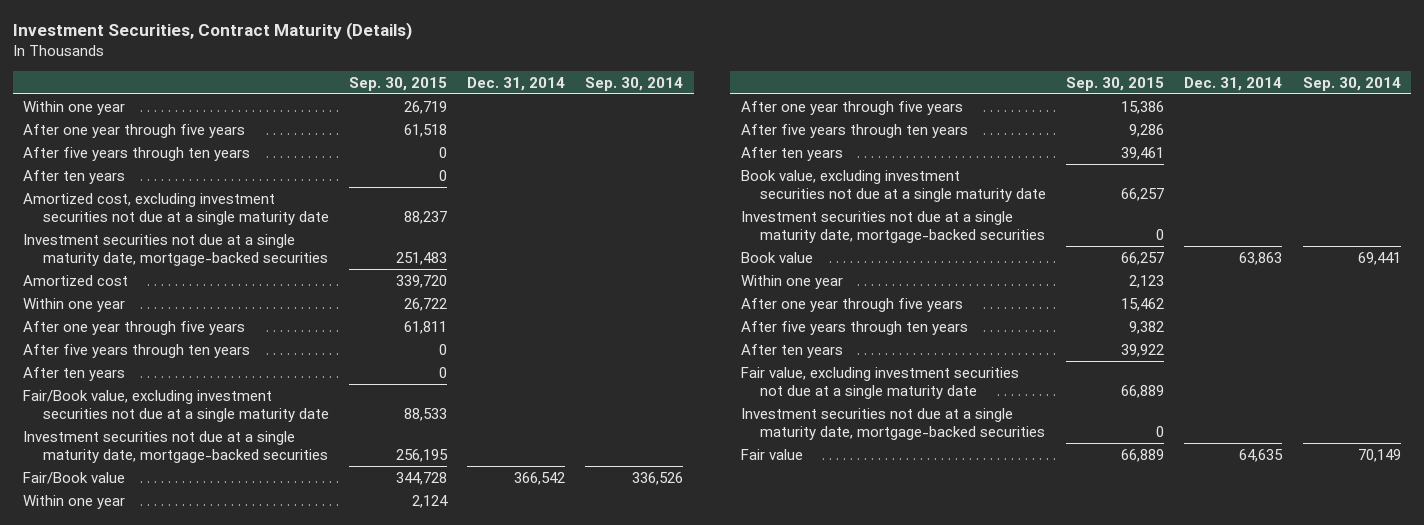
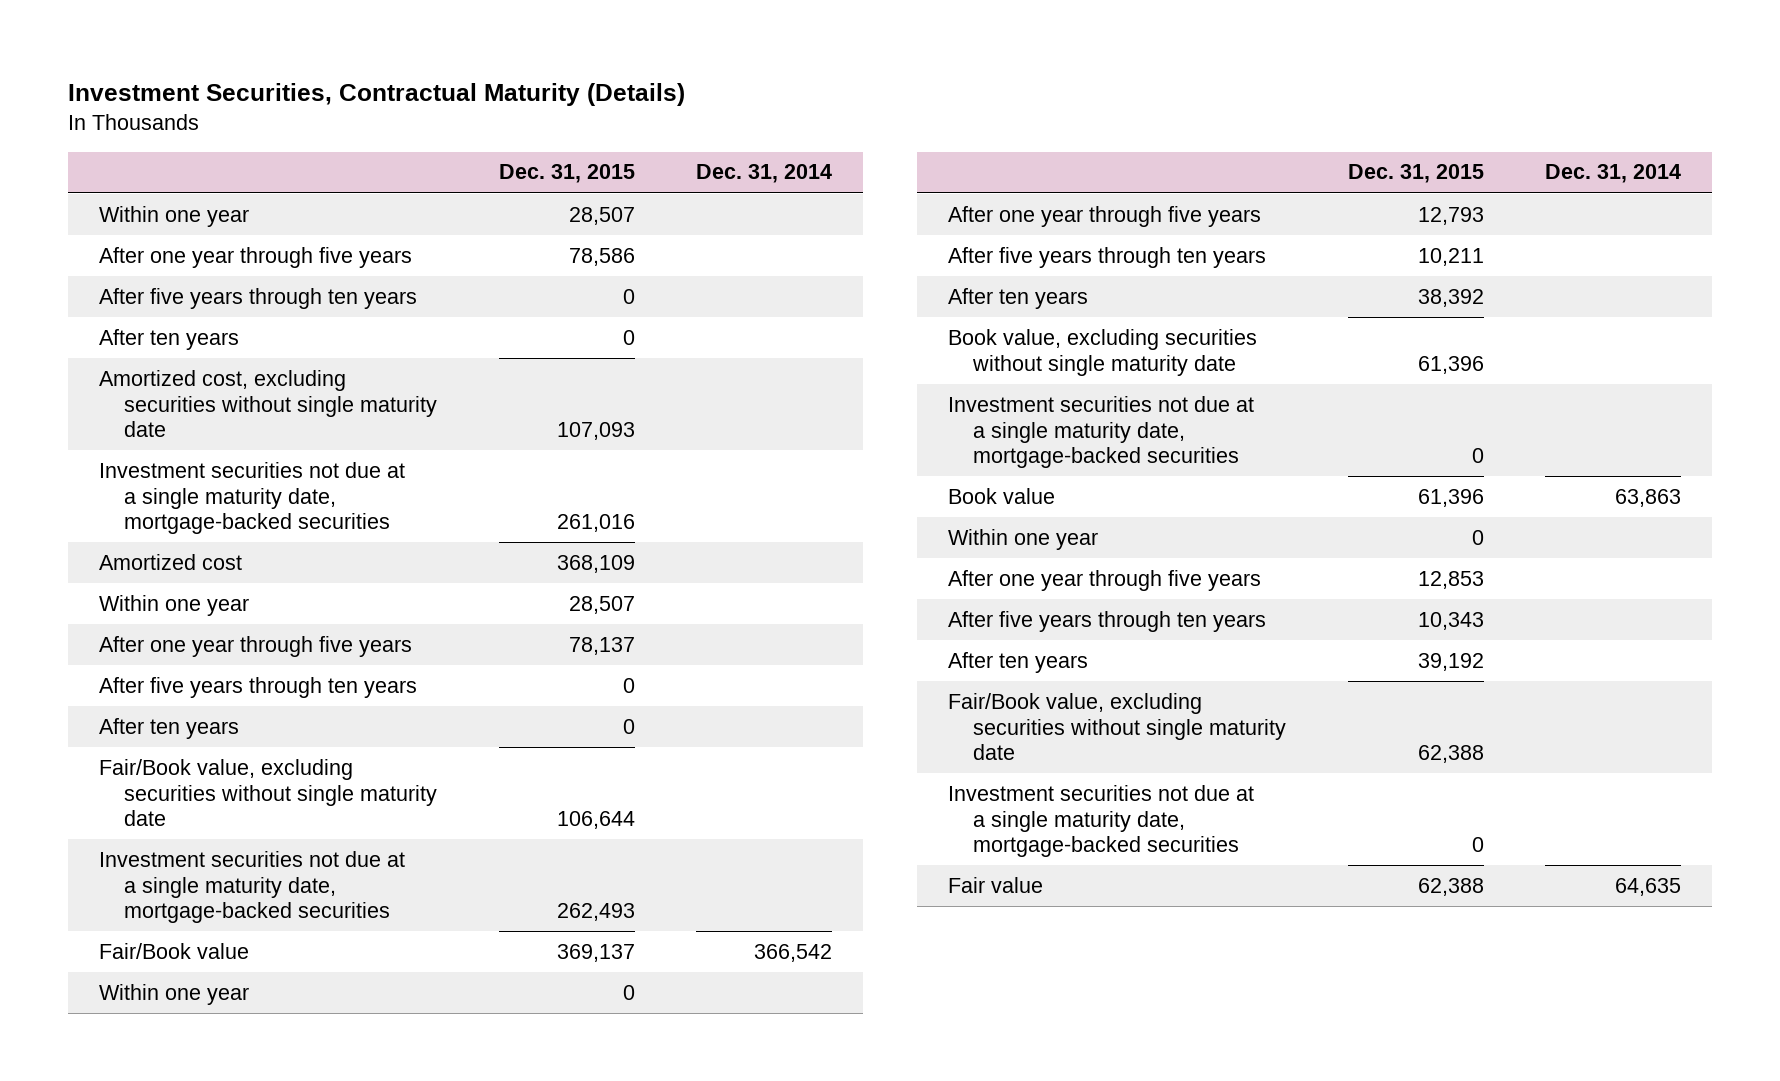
[13,22,413,41] Investment Securities, Contract Maturity (Details) -> [68,83,686,107] Investment Securities, Contractual Maturity (Details)
[349,76,448,91] Sep. 30, 2015 -> none
[585,76,684,91] Sep. 30, 2014 -> none
none -> [498,164,635,184] Dec. 31, 2015
[23,192,329,225] Amortized cost, excluding investment securities not due at a single maturity date -> [98,369,438,438] Amortized cost, excluding securities without single maturity date
[23,389,329,422] Fair/Book value, excluding investment securities not due at a single maturity date -> [98,758,438,827] Fair/Book value, excluding securities without single maturity date
[740,169,1047,202] Book value, excluding investment securities not due at a single maturity date -> [947,328,1257,376] Book value, excluding securities without single maturity date
[740,366,1019,399] Fair value, excluding investment securities not due at a single maturity date -> [947,692,1287,761] Fair/Book value, excluding securities without single maturity date

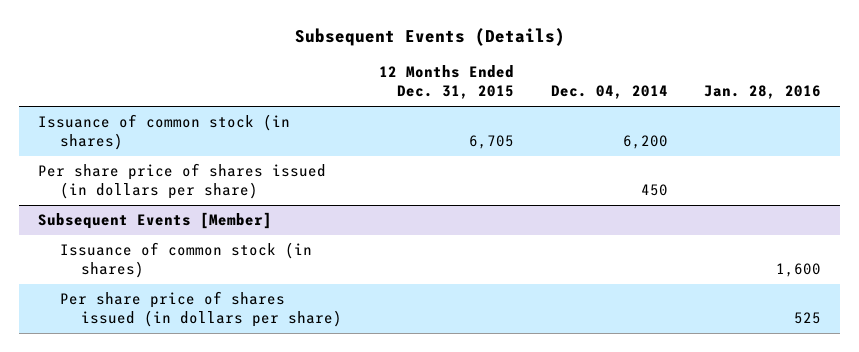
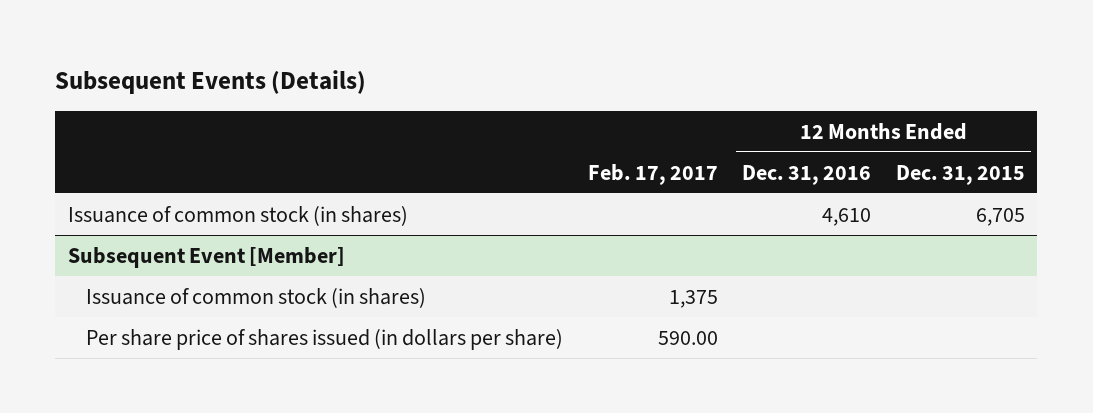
[550,85,668,100] Dec. 04, 2014 -> none
[704,85,822,100] Jan. 28, 2016 -> none
none -> [587,163,718,185] Feb. 17, 2017
none -> [742,164,872,185] Dec. 31, 2016
[37,163,326,199] Per share price of shares issued (in dollars per share) -> none
[37,212,272,230] Subsequent Events [Member] -> [67,246,345,268] Subsequent Event [Member]

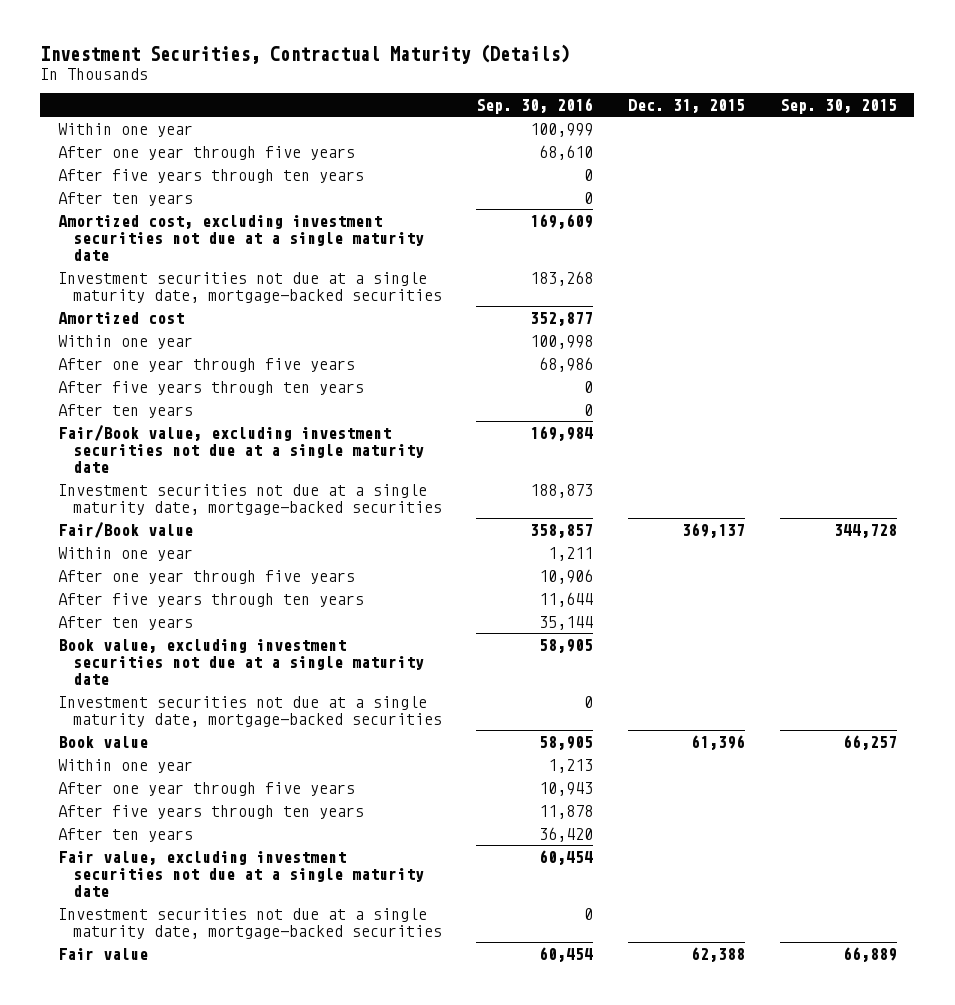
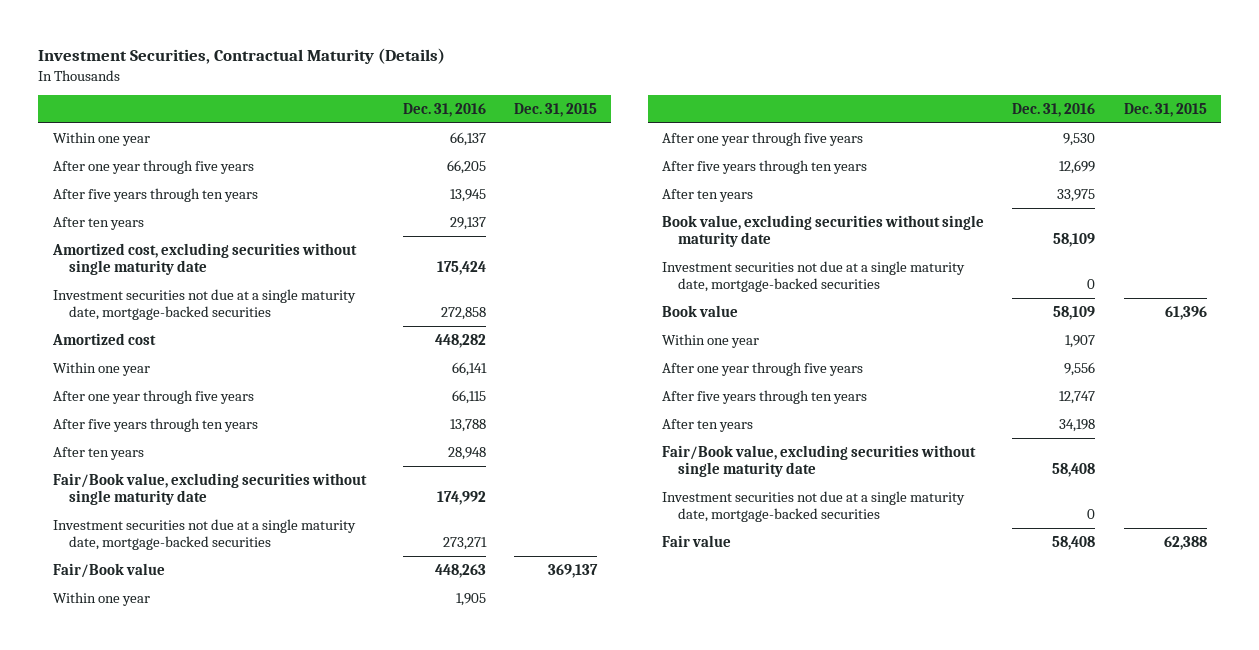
[476,98,594,115] Sep. 30, 2016 -> none
[779,99,897,115] Sep. 30, 2015 -> none
none -> [402,102,486,117] Dec. 31, 2016
[57,214,424,262] Amortized cost, excluding investment securities not due at a single maturity date -> [51,242,357,276] Amortized cost, excluding securities without single maturity date
[57,424,424,474] Fair/Book value, excluding investment securities not due at a single maturity date -> [52,472,367,506] Fair/Book value, excluding securities without single maturity date
[57,638,424,686] Book value, excluding investment securities not due at a single maturity date -> [661,214,984,248] Book value, excluding securities without single maturity date
[57,850,424,898] Fair value, excluding investment securities not due at a single maturity date -> [661,444,976,478] Fair/Book value, excluding securities without single maturity date

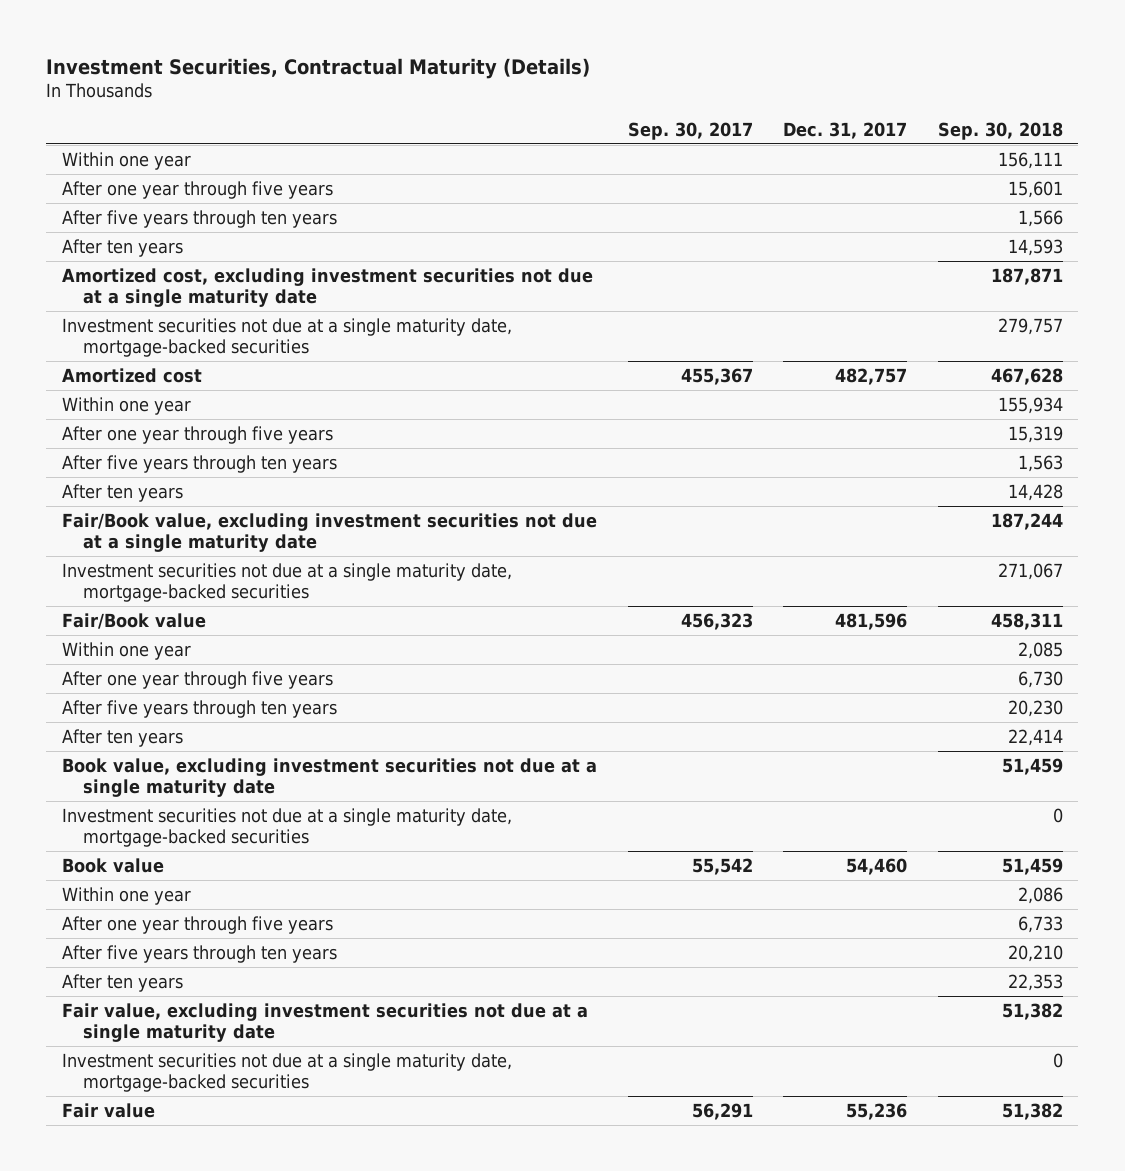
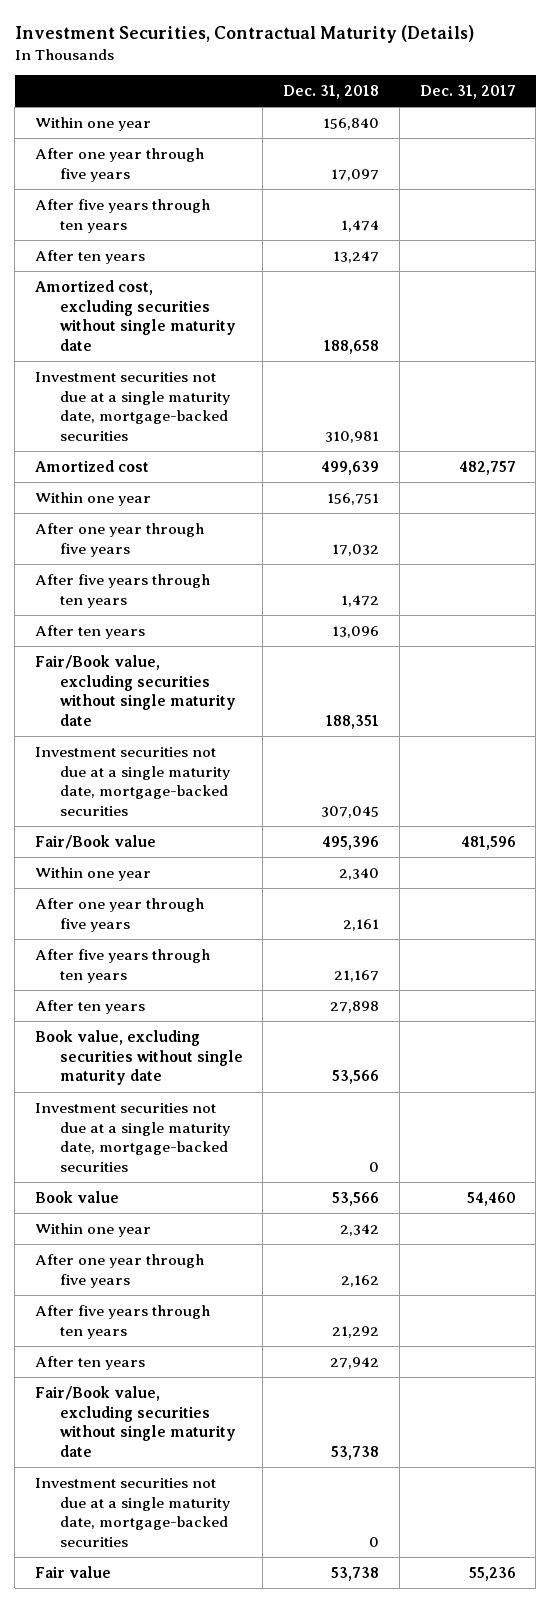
[627,121,753,140] Sep. 30, 2017 -> none
[938,121,1064,140] Sep. 30, 2018 -> none
none -> [283,85,380,100] Dec. 31, 2018
[61,267,593,307] Amortized cost, excluding investment securities not due at a single maturity date -> [34,280,236,352] Amortized cost, excluding securities without single maturity date
[61,512,597,552] Fair/Book value, excluding investment securities not due at a single maturity date -> [34,655,236,727] Fair/Book value, excluding securities without single maturity date
[61,757,597,797] Book value, excluding investment securities not due at a single maturity date -> [34,1030,243,1086] Book value, excluding securities without single maturity date
[61,1002,588,1042] Fair value, excluding investment securities not due at a single maturity date -> [34,1386,236,1458] Fair/Book value, excluding securities without single maturity date

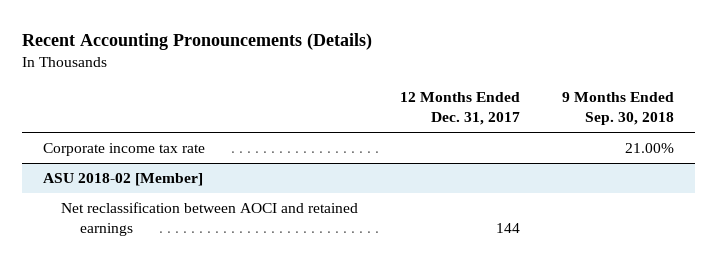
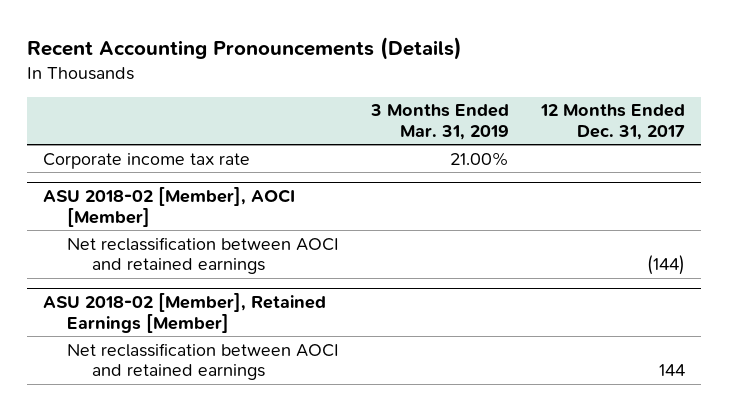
[562,92,675,126] 9 Months Ended Sep. 30, 2018 -> none
none -> [370,104,510,140] 3 Months Ended Mar. 31, 2019
none -> [43,186,296,227] ASU 2018-02 [Member], AOCI [Member]
none -> [67,236,340,275] Net reclassification between AOCI and retained earnings
[42,173,203,187] ASU 2018-02 [Member] -> [43,292,327,333] ASU 2018-02 [Member], Retained Earnings [Member]

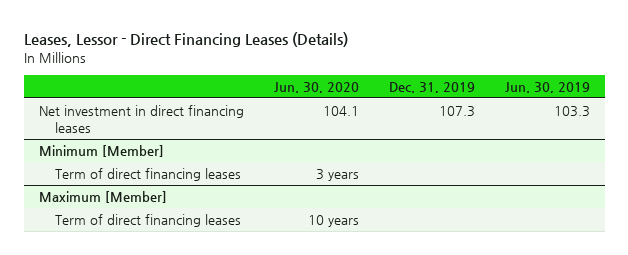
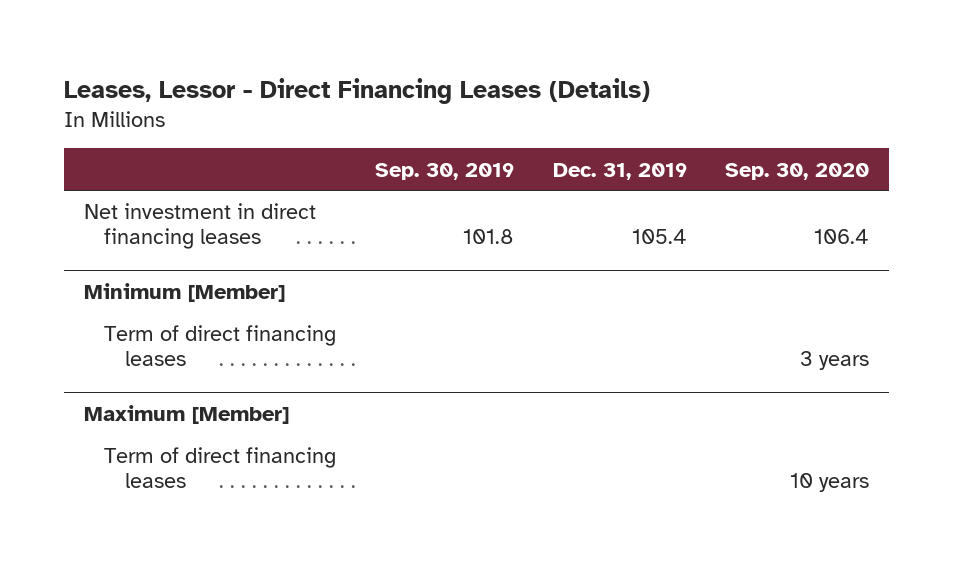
[273,82,359,94] Jun. 30, 2020 -> none
[504,82,590,94] Jun. 30, 2019 -> none
none -> [375,162,515,180] Sep. 30, 2019
none -> [725,162,870,180] Sep. 30, 2020
[438,106,475,118] 107.3 -> [631,229,687,245] 105.4

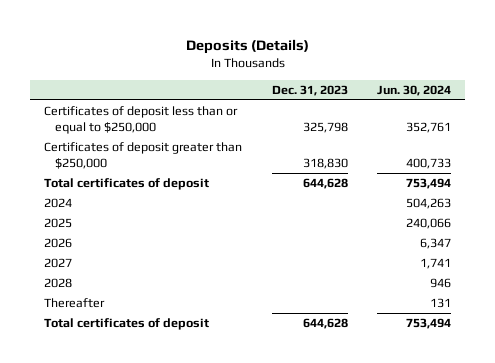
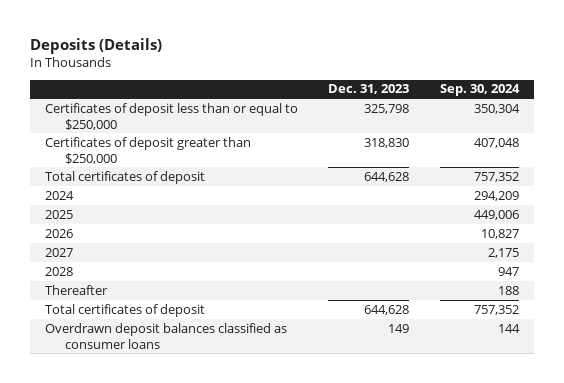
[376,84,451,96] Jun. 30, 2024 -> none
none -> [439,84,520,97] Sep. 30, 2024
none -> [45,322,288,349] Overdrawn deposit balances classified as consumer loans

